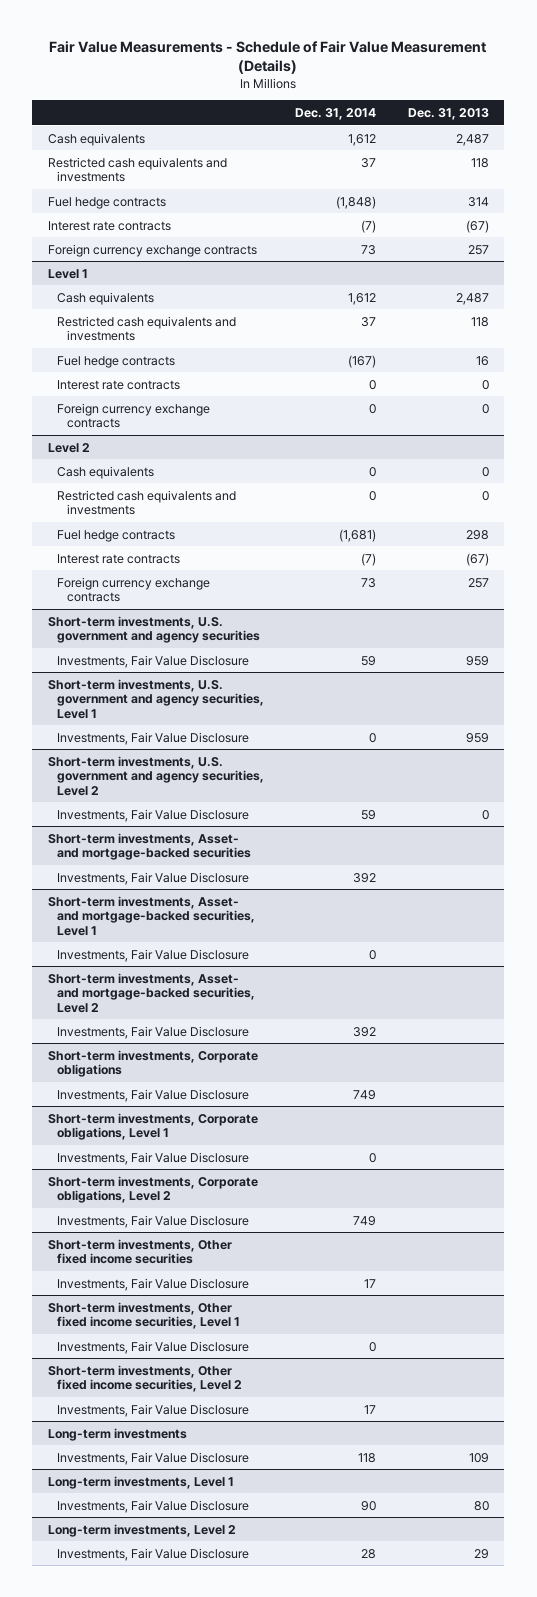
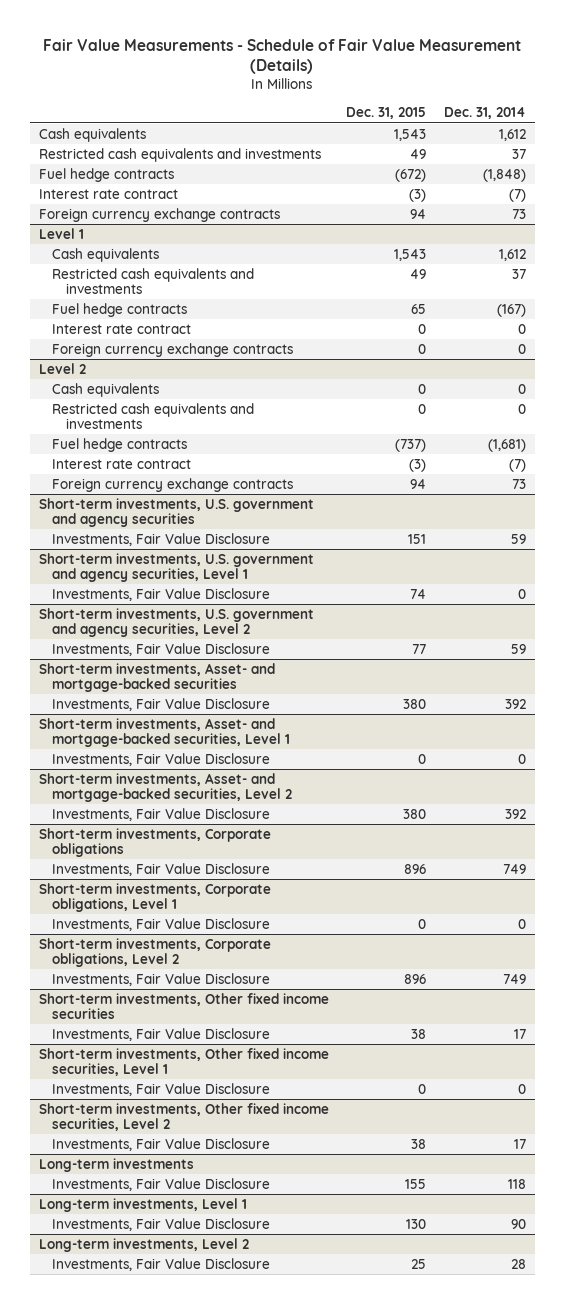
[407,108,489,121] Dec. 31, 2013 -> none
none -> [346,107,427,120] Dec. 31, 2015
[48,220,172,231] Interest rate contracts -> [38,188,178,199] Interest rate contract
[57,379,181,390] Interest rate contracts -> [52,323,192,334] Interest rate contract
[57,553,181,564] Interest rate contracts -> [52,458,192,469] Interest rate contract

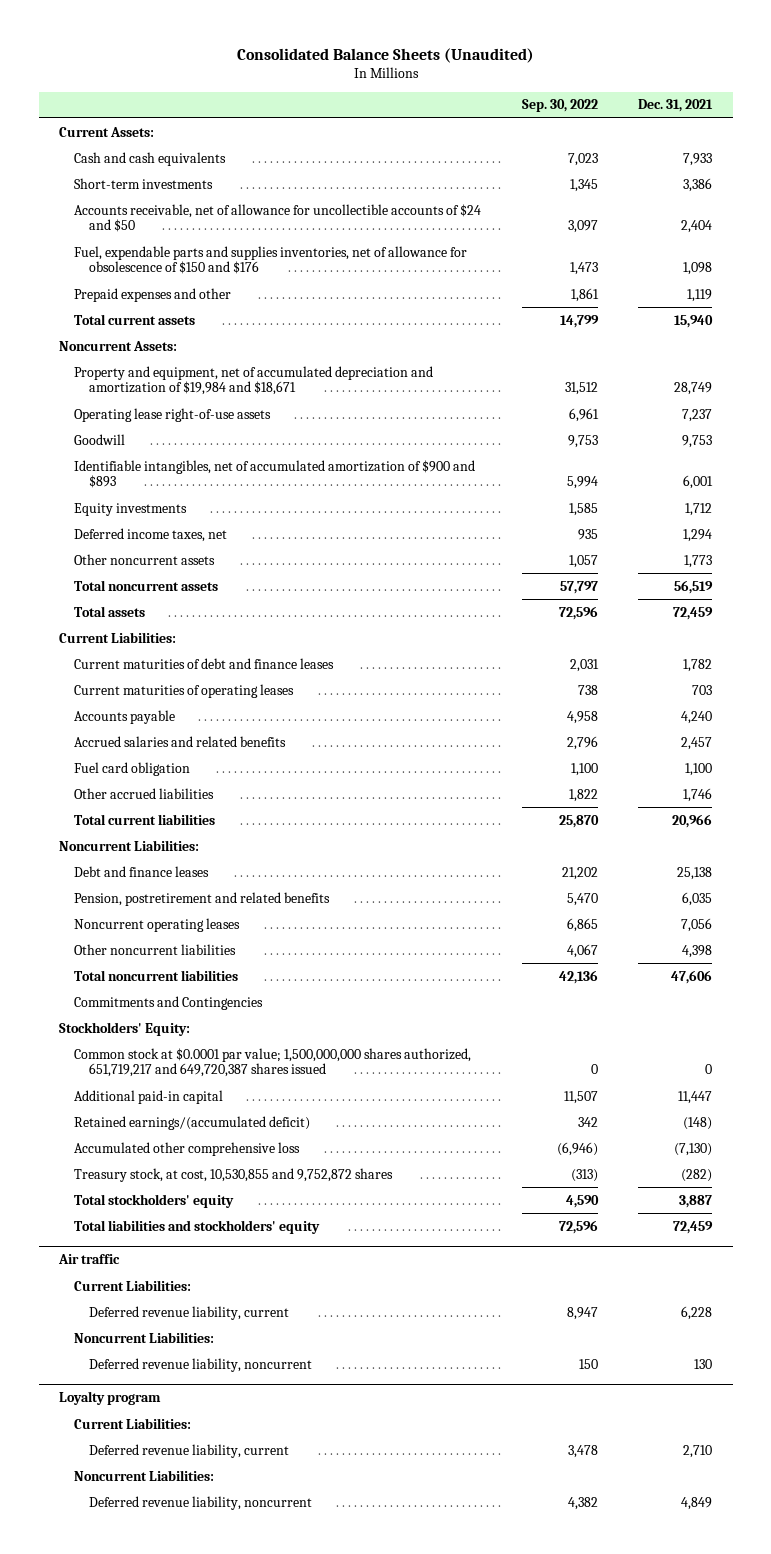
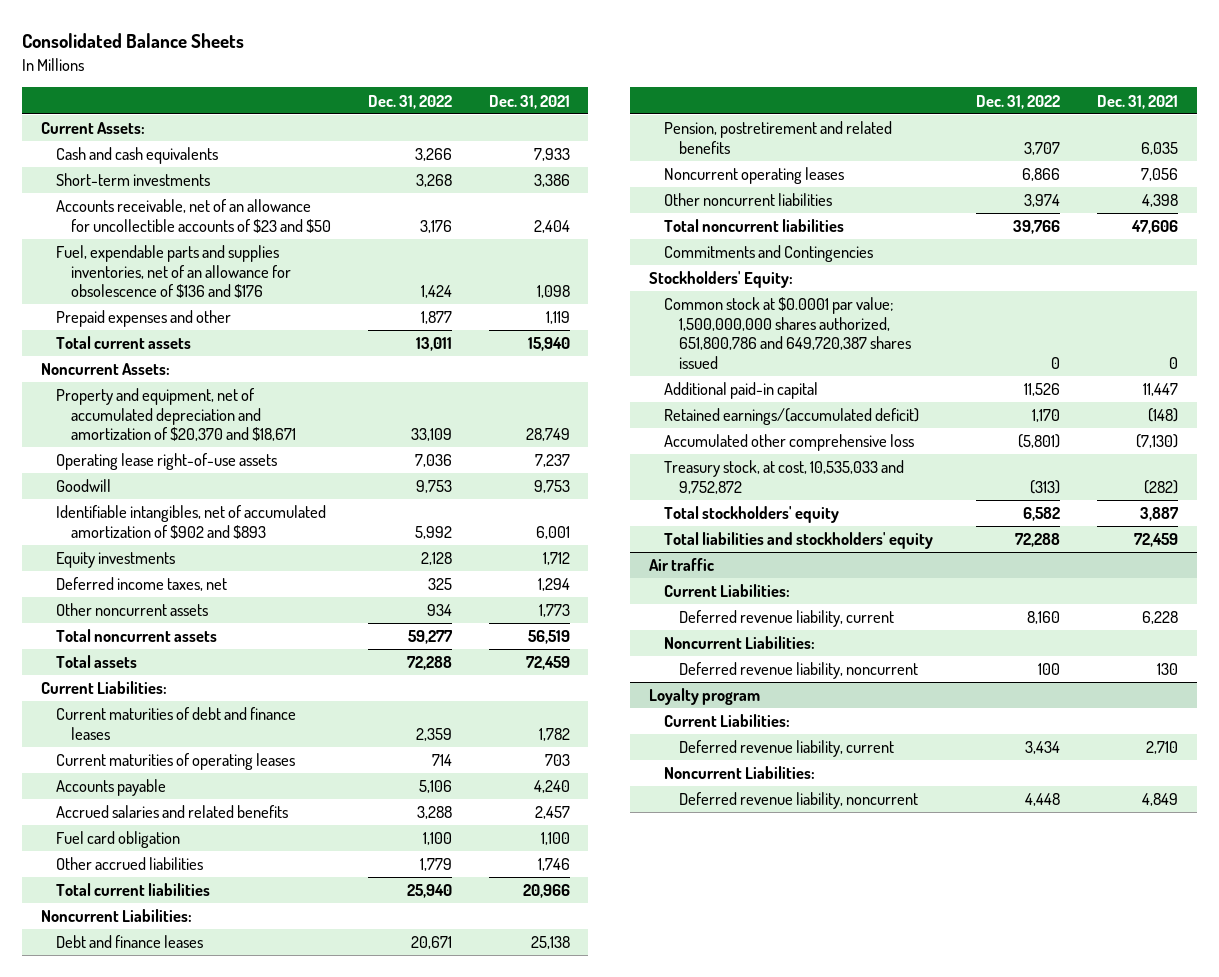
[236,47,534,63] Consolidated Balance Sheets (Unaudited) -> [22,33,245,49] Consolidated Balance Sheets
[521,99,598,113] Sep. 30, 2022 -> none
none -> [368,94,453,109] Dec. 31, 2022
[74,203,482,233] Accounts receivable, net of allowance for uncollectible accounts of $24 and $50 -> [55,199,332,233] Accounts receivable, net of an allowance for uncollectible accounts of $23 and $50
[74,245,468,275] Fuel, expendable parts and supplies inventories, net of allowance for obsolescence of $150 and $176 -> [55,245,292,299] Fuel, expendable parts and supplies inventories, net of an allowance for obsolescence of $136 and $176
[74,365,434,396] Property and equipment, net of accumulated depreciation and amortization of $19,984 and $18,671 -> [55,388,297,442] Property and equipment, net of accumulated depreciation and amortization of $20,370 and $18,671
[74,459,476,489] Identifiable intangibles, net of accumulated amortization of $900 and $893 -> [55,505,326,539] Identifiable intangibles, net of accumulated amortization of $902 and $893
[74,1047,472,1078] Common stock at $0.0001 par value; 1,500,000,000 shares authorized, 651,719,217 and 649,720,387 shares issued -> [663,297,912,369] Common stock at $0.0001 par value; 1,500,000,000 shares authorized, 651,800,786 and 649,720,387 shares issued
[74,1167,394,1182] Treasury stock, at cost, 10,530,855 and 9,752,872 shares -> [663,460,904,494] Treasury stock, at cost, 10,535,033 and 9,752,872

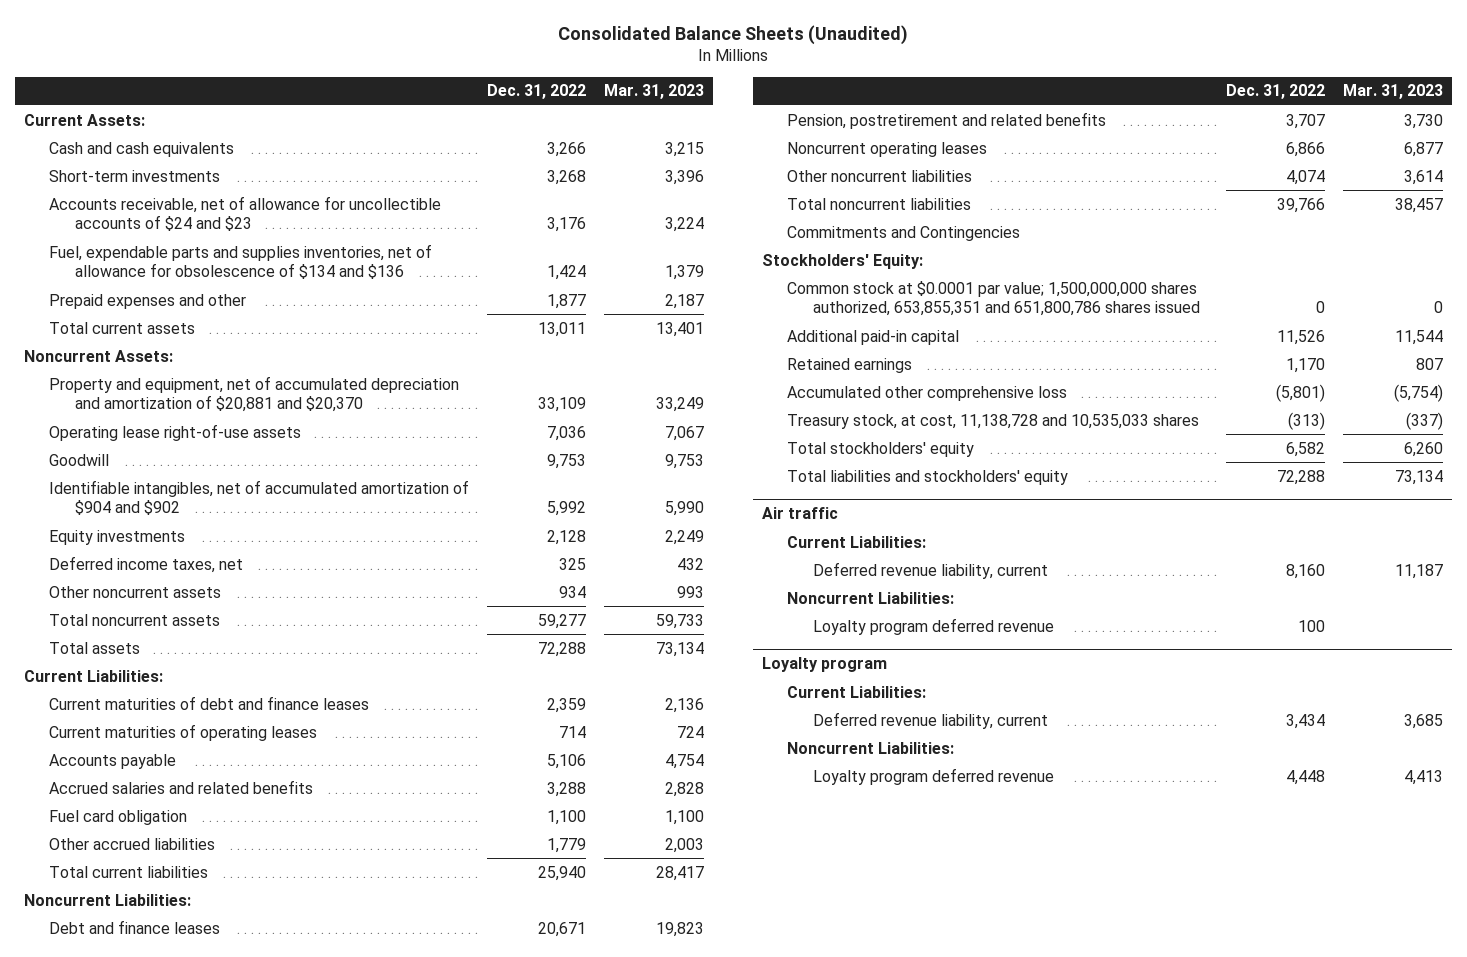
[22,33,245,49] Consolidated Balance Sheets -> [558,24,909,45] Consolidated Balance Sheets (Unaudited)
[488,94,570,109] Dec. 31, 2021 -> none
none -> [604,84,705,100] Mar. 31, 2023
[55,199,332,233] Accounts receivable, net of an allowance for uncollectible accounts of $23 and $50 -> [49,195,442,232] Accounts receivable, net of allowance for uncollectible accounts of $24 and $23
[55,245,292,299] Fuel, expendable parts and supplies inventories, net of an allowance for obsolescence of $136 and $176 -> [49,243,433,280] Fuel, expendable parts and supplies inventories, net of allowance for obsolescence of $134 and $136
[55,388,297,442] Property and equipment, net of accumulated depreciation and amortization of $20,370 and $18,671 -> [49,375,460,413] Property and equipment, net of accumulated depreciation and amortization of $20,881 and $20,370
[55,505,326,539] Identifiable intangibles, net of accumulated amortization of $902 and $893 -> [49,479,470,516] Identifiable intangibles, net of accumulated amortization of $904 and $902
[1024,194,1061,208] 3,974 -> [1285,169,1325,185] 4,074
[663,297,912,369] Common stock at $0.0001 par value; 1,500,000,000 shares authorized, 651,800,786 and 649,720,387 shares issued -> [787,280,1200,317] Common stock at $0.0001 par value; 1,500,000,000 shares authorized, 653,855,351 and 651,800,786 shares issued
[663,408,919,426] Retained earnings/(accumulated deficit) -> [787,357,913,373] Retained earnings
[663,460,904,494] Treasury stock, at cost, 10,535,033 and 9,752,872 -> [787,413,1200,429] Treasury stock, at cost, 11,138,728 and 10,535,033 shares
[679,662,919,680] Deferred revenue liability, noncurrent -> [812,617,1054,635] Loyalty program deferred revenue
[679,792,919,810] Deferred revenue liability, noncurrent -> [812,767,1054,785] Loyalty program deferred revenue

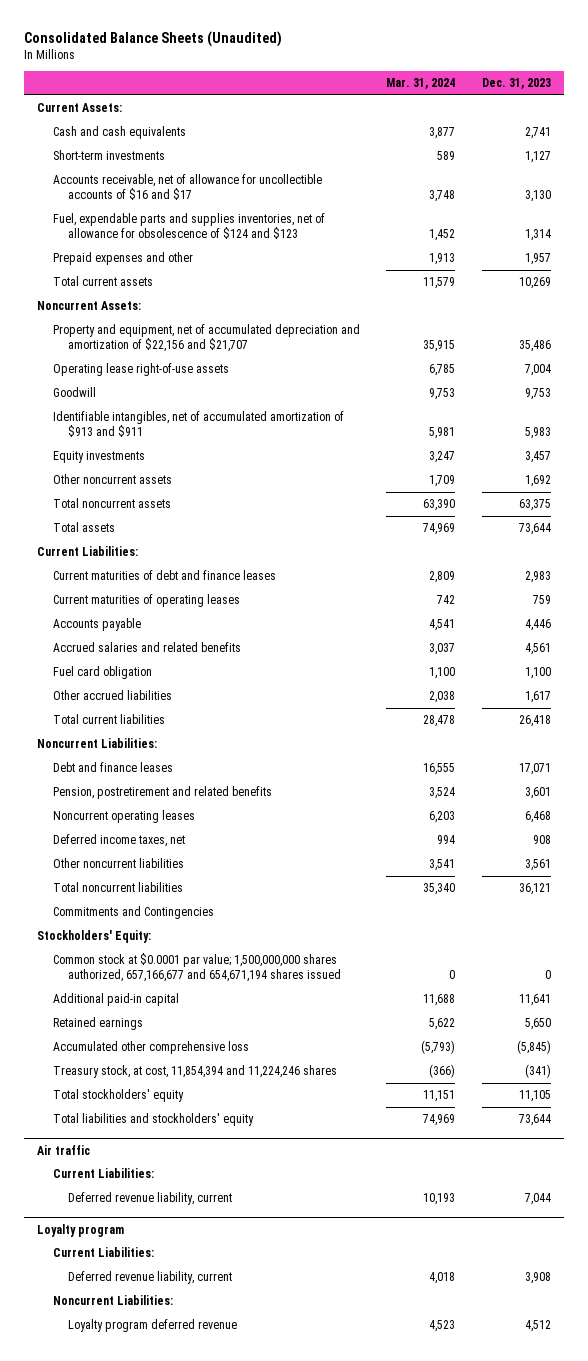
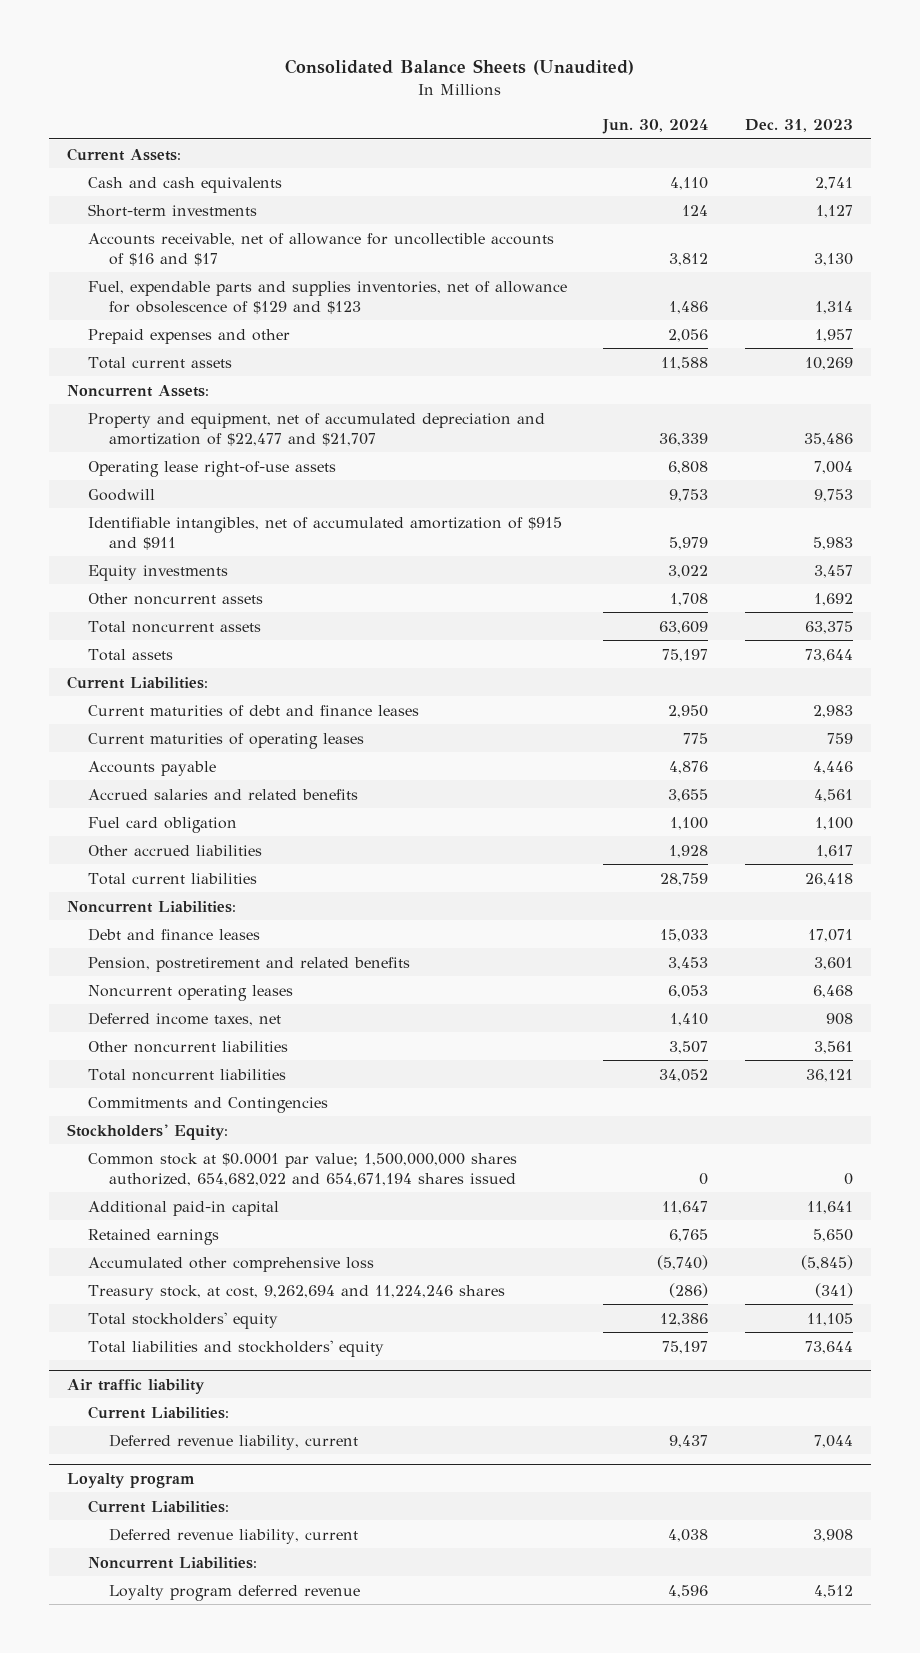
[386,78,456,90] Mar. 31, 2024 -> none
none -> [602,119,709,135] Jun. 30, 2024
[52,213,325,239] Fuel, expendable parts and supplies inventories, net of allowance for obsolescence of $124 and $123 -> [87,280,567,314] Fuel, expendable parts and supplies inventories, net of allowance for obsolescence of $129 and $123
[52,324,360,352] Property and equipment, net of accumulated depreciation and amortization of $22,156 and $21,707 -> [87,412,545,446] Property and equipment, net of accumulated depreciation and amortization of $22,477 and $21,707
[52,411,344,437] Identifiable intangibles, net of accumulated amortization of $913 and $911 -> [87,516,562,550] Identifiable intangibles, net of accumulated amortization of $915 and $911
[52,953,342,982] Common stock at $0.0001 par value; 1,500,000,000 shares authorized, 657,166,677 and 654,671,194 shares issued -> [87,1152,517,1186] Common stock at $0.0001 par value; 1,500,000,000 shares authorized, 654,682,022 and 654,671,194 shares issued
[52,1065,337,1079] Treasury stock, at cost, 11,854,394 and 11,224,246 shares -> [87,1284,505,1300] Treasury stock, at cost, 9,262,694 and 11,224,246 shares
[37,1144,91,1155] Air traffic -> [67,1378,206,1394] Air traffic liability

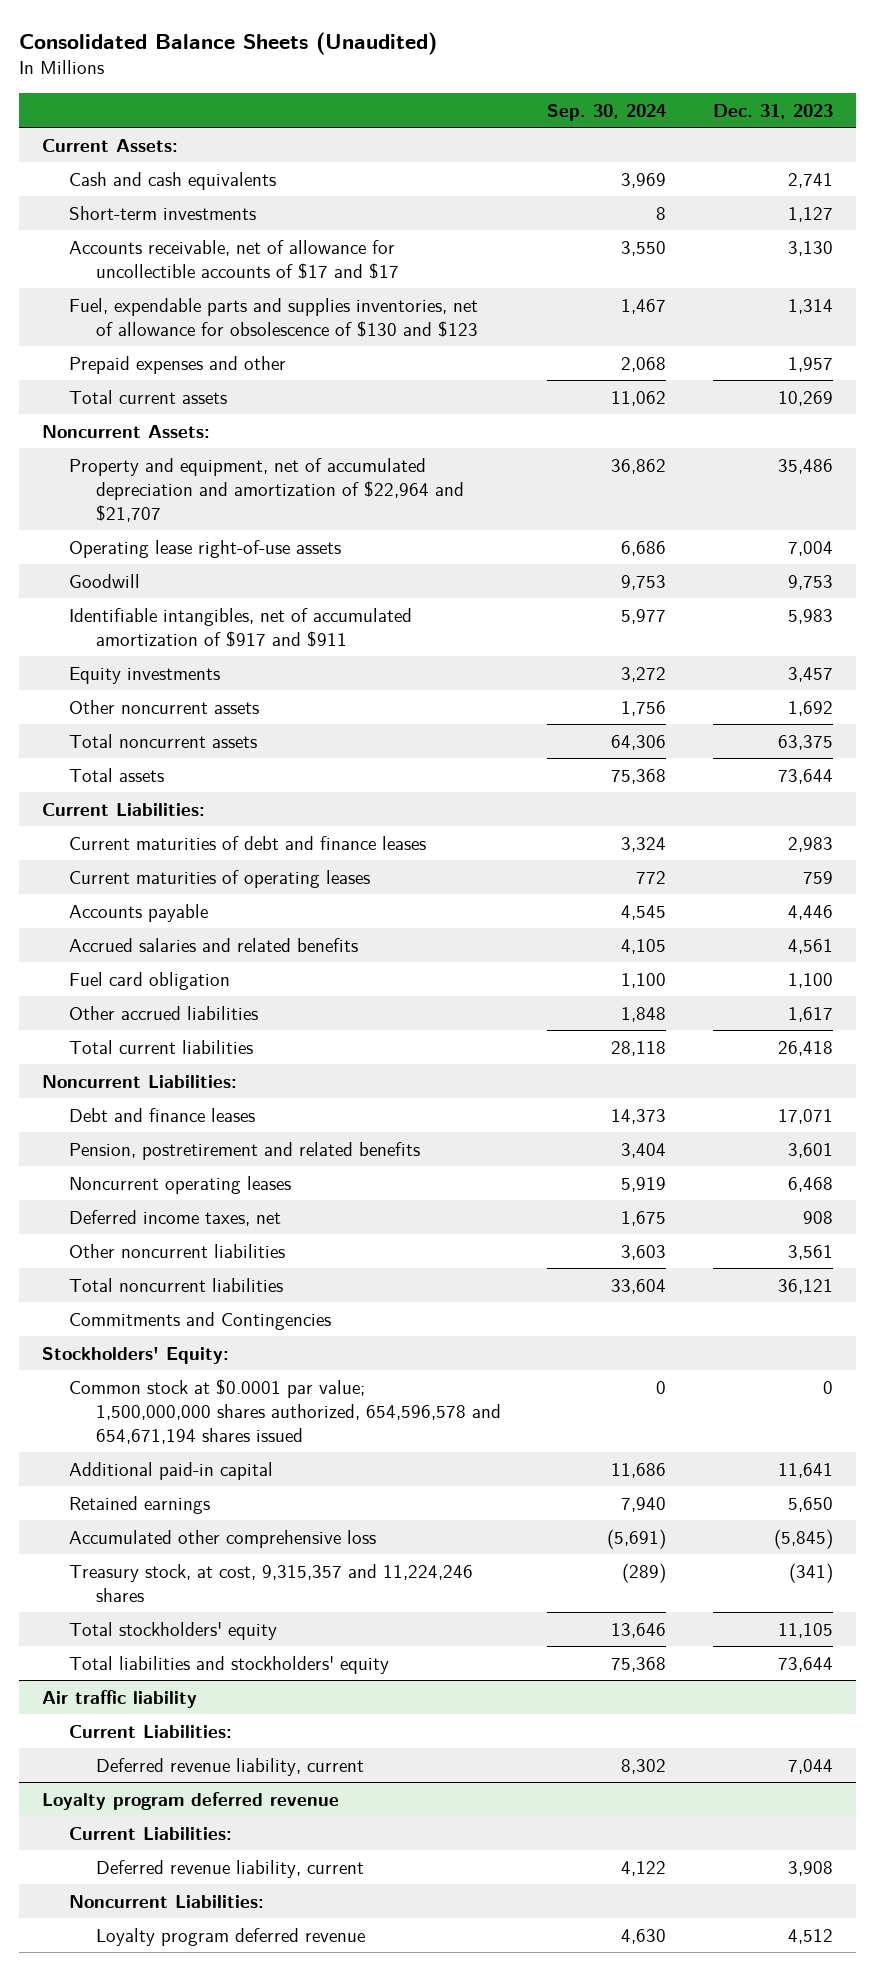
[602,119,709,135] Jun. 30, 2024 -> none
none -> [547,103,667,121] Sep. 30, 2024
[87,232,554,266] Accounts receivable, net of allowance for uncollectible accounts of $16 and $17 -> [69,239,399,279] Accounts receivable, net of allowance for uncollectible accounts of $17 and $17
[87,280,567,314] Fuel, expendable parts and supplies inventories, net of allowance for obsolescence of $129 and $123 -> [69,297,479,337] Fuel, expendable parts and supplies inventories, net of allowance for obsolescence of $130 and $123
[87,412,545,446] Property and equipment, net of accumulated depreciation and amortization of $22,477 and $21,707 -> [69,457,464,522] Property and equipment, net of accumulated depreciation and amortization of $22,964 and $21,707
[87,516,562,550] Identifiable intangibles, net of accumulated amortization of $915 and $911 -> [69,607,413,647] Identifiable intangibles, net of accumulated amortization of $917 and $911
[87,1152,517,1186] Common stock at $0.0001 par value; 1,500,000,000 shares authorized, 654,682,022 and 654,671,194 shares issued -> [69,1378,501,1444] Common stock at $0.0001 par value; 1,500,000,000 shares authorized, 654,596,578 and 654,671,194 shares issued
[87,1284,505,1300] Treasury stock, at cost, 9,262,694 and 11,224,246 shares -> [69,1563,474,1602] Treasury stock, at cost, 9,315,357 and 11,224,246 shares
[67,1472,196,1488] Loyalty program -> [42,1791,340,1810] Loyalty program deferred revenue

